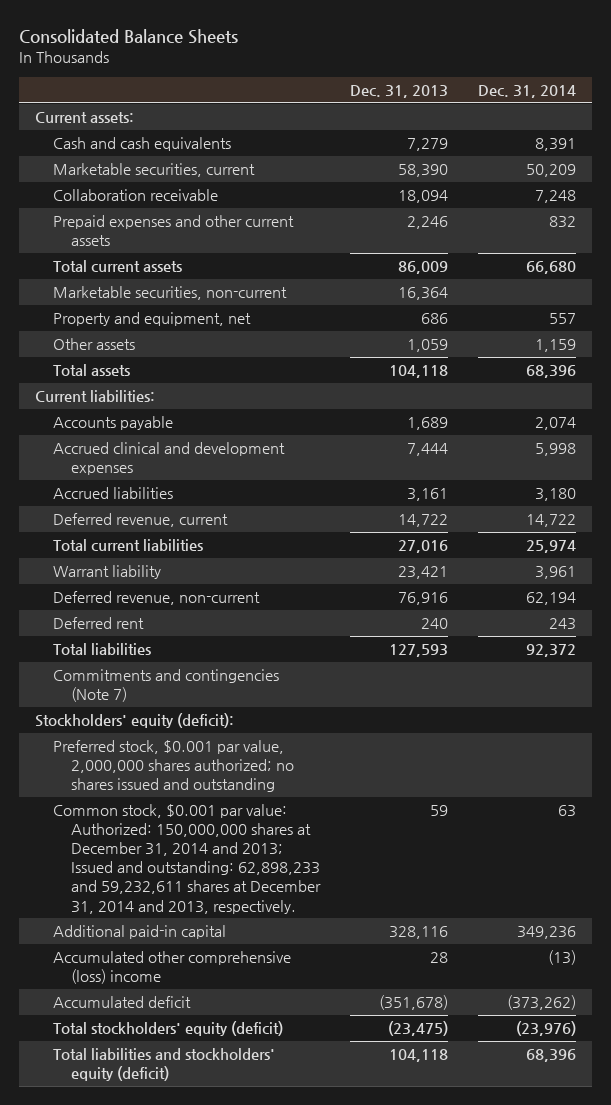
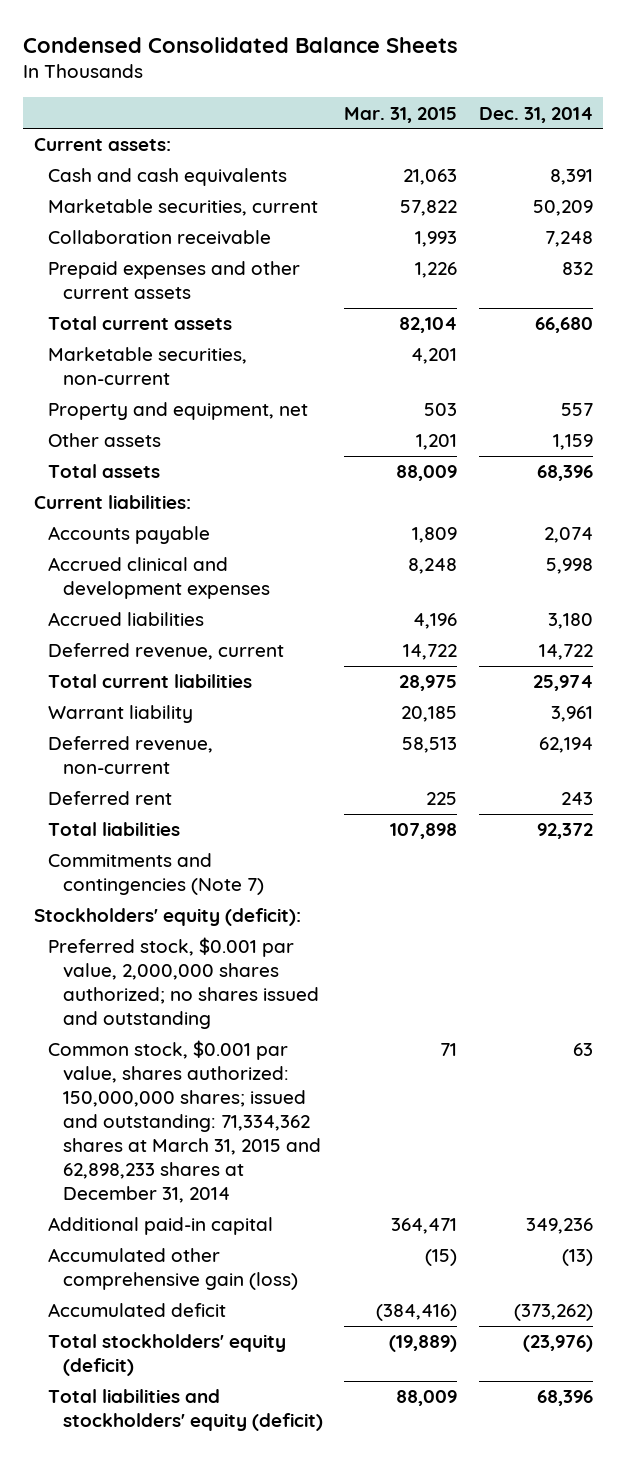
[19,29,239,45] Consolidated Balance Sheets -> [23,36,459,53] Condensed Consolidated Balance Sheets
[350,84,449,98] Dec. 31, 2013 -> none
none -> [344,106,458,123] Mar. 31, 2015
[52,804,321,914] Common stock, $0.001 par value: Authorized: 150,000,000 shares at December 31, 2014 and 2013; Issued and outstanding: 62,898,233 and 59,232,611 shares at December 31, 2014 and 2013, respectively. -> [48,1040,322,1204] Common stock, $0.001 par value, shares authorized: 150,000,000 shares; issued and outstanding: 71,334,362 shares at March 31, 2015 and 62,898,233 shares at December 31, 2014
[52,951,291,985] Accumulated other comprehensive (loss) income -> [48,1248,299,1291] Accumulated other comprehensive gain (loss)

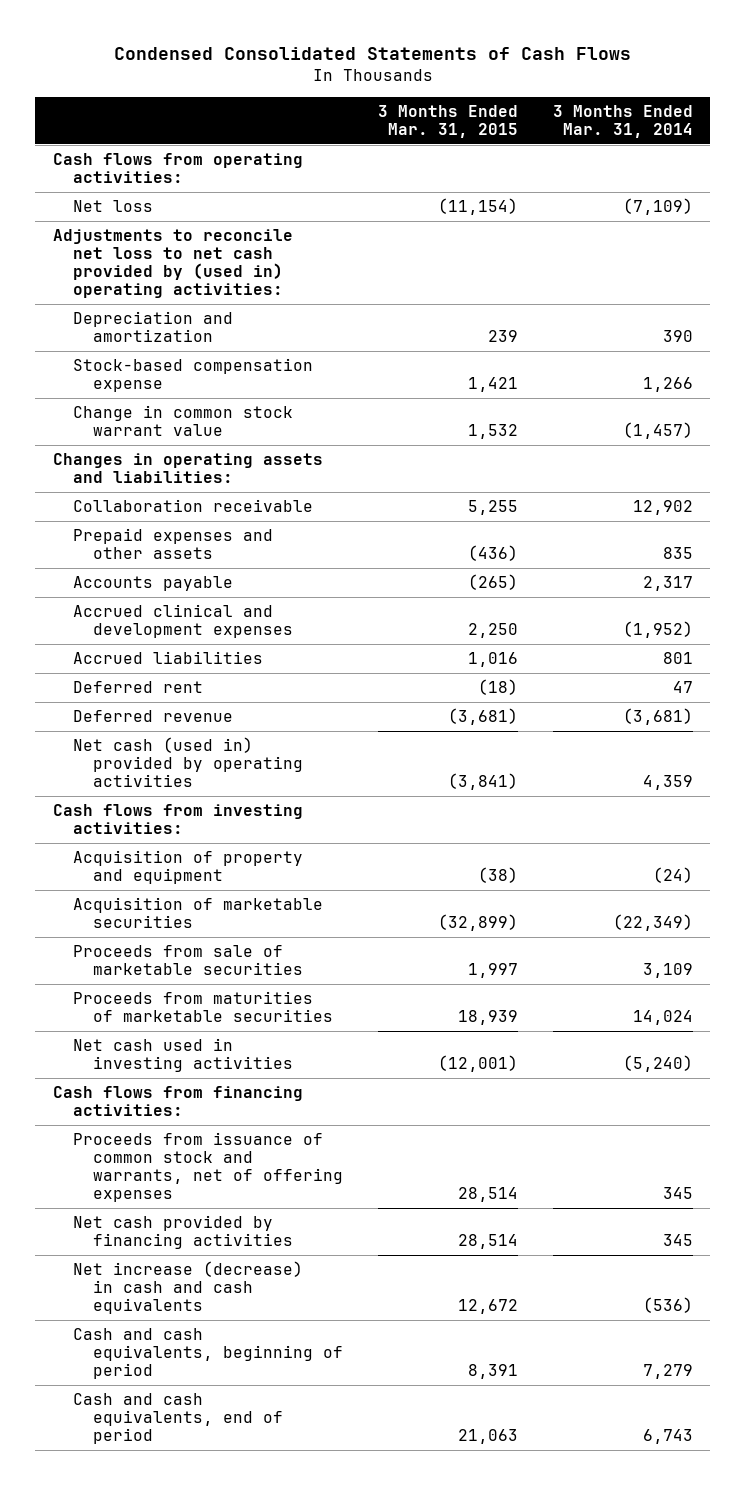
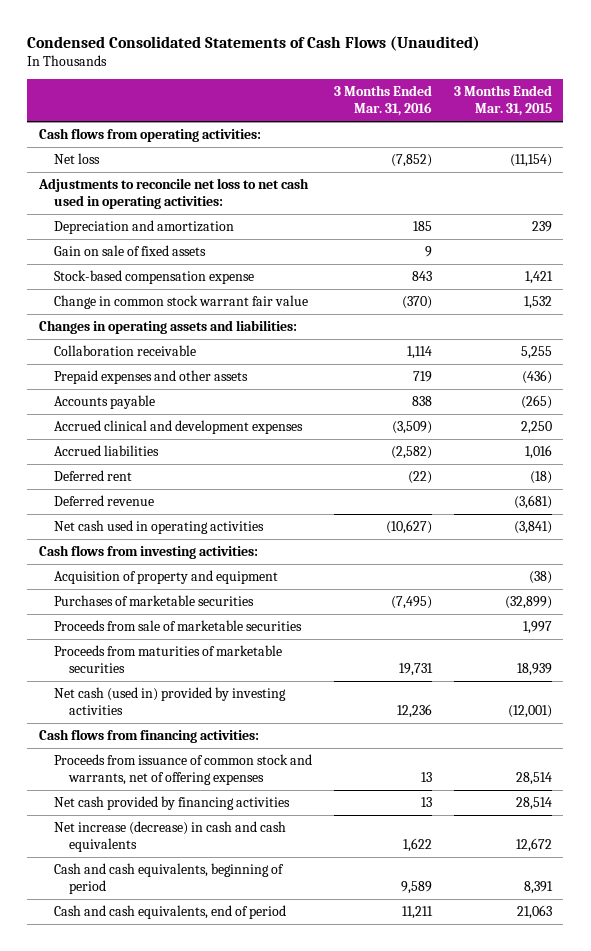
[113,46,631,60] Condensed Consolidated Statements of Cash Flows -> [27,36,481,52] Condensed Consolidated Statements of Cash Flows (Unaudited)
[552,104,693,138] 3 Months Ended Mar. 31, 2014 -> none
none -> [333,85,432,117] 3 Months Ended Mar. 31, 2016
[52,229,293,299] Adjustments to reconcile net loss to net cash provided by (used in) operating activities: -> [37,177,309,210] Adjustments to reconcile net loss to net cash used in operating activities:
none -> [53,244,206,256] Gain on sale of fixed assets
[72,405,293,437] Change in common stock warrant value -> [53,294,308,309] Change in common stock warrant fair value
[72,737,303,788] Net cash (used in) provided by operating activities -> [53,519,264,534] Net cash used in operating activities
[72,897,323,929] Acquisition of marketable securities -> [53,594,254,606] Purchases of marketable securities
[72,1038,293,1073] Net cash used in investing activities -> [53,686,286,716] Net cash (used in) provided by investing activities

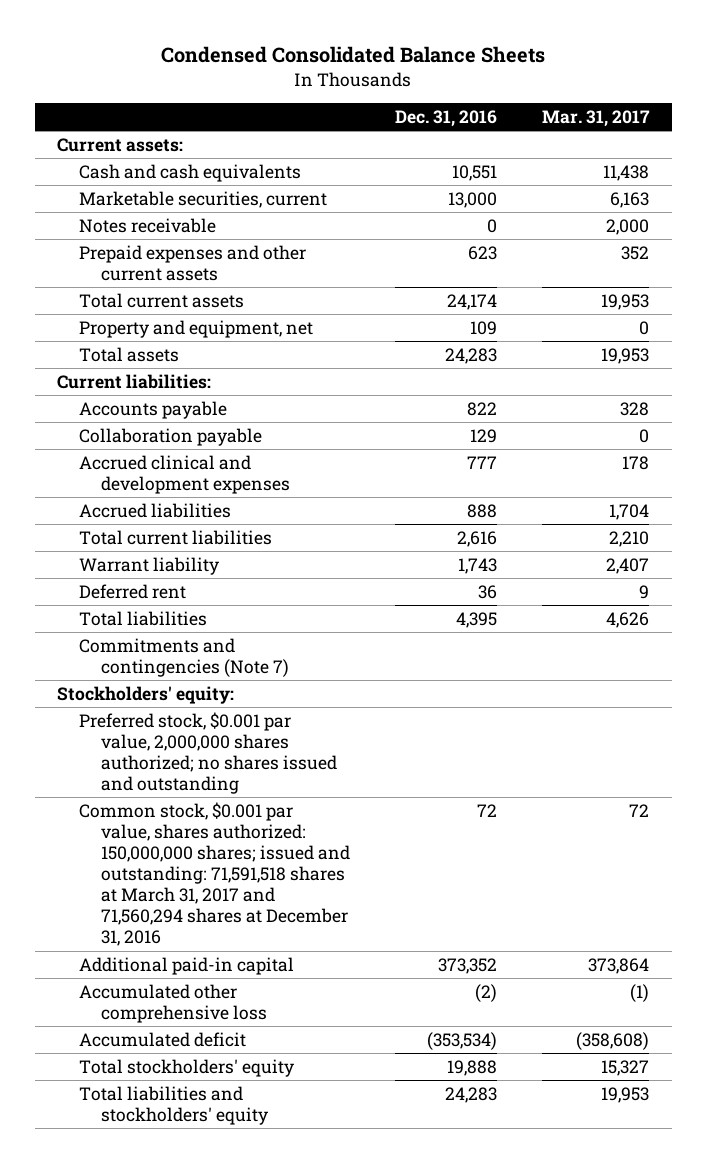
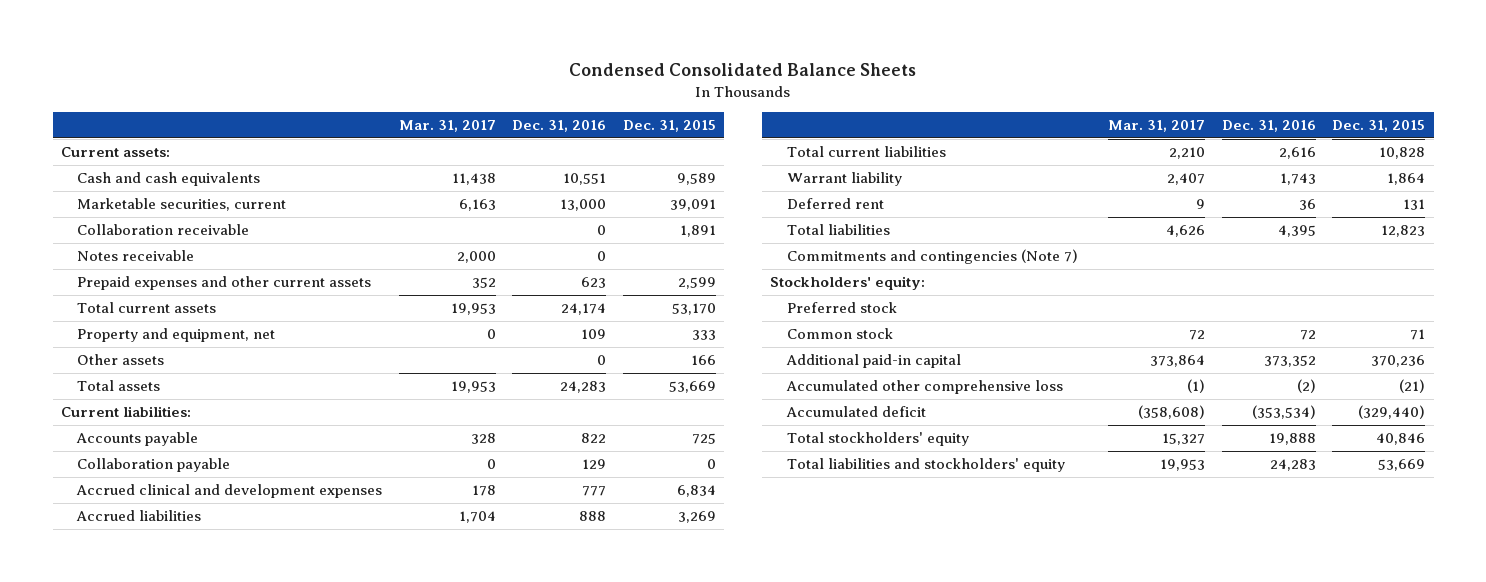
none -> [622,120,716,133] Dec. 31, 2015
none -> [77,224,250,236] Collaboration receivable
none -> [77,354,165,366] Other assets
[79,711,337,795] Preferred stock, $0.001 par value, 2,000,000 shares authorized; no shares issued and outstanding -> [786,302,897,314] Preferred stock
[79,801,350,947] Common stock, $0.001 par value, shares authorized: 150,000,000 shares; issued and outstanding: 71,591,518 shares at March 31, 2017 and 71,560,294 shares at December 31, 2016 -> [786,328,893,340] Common stock

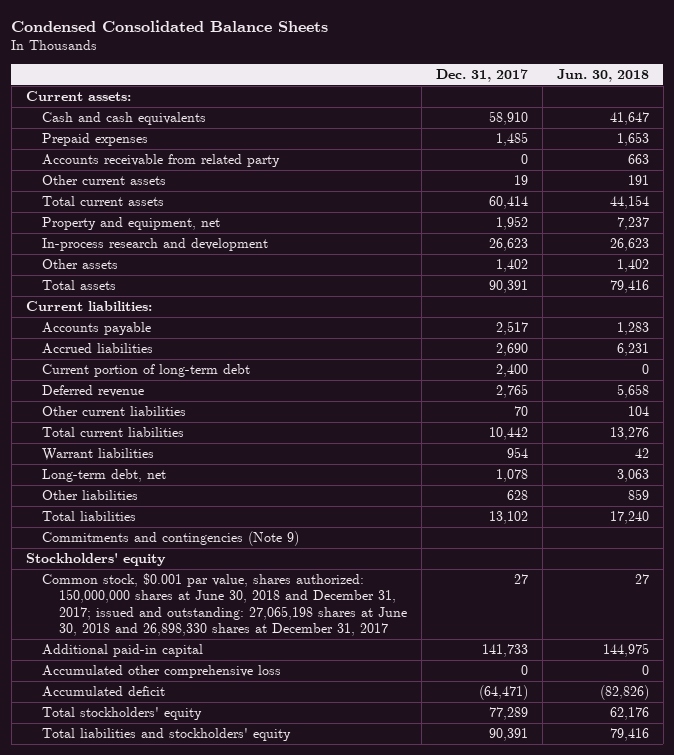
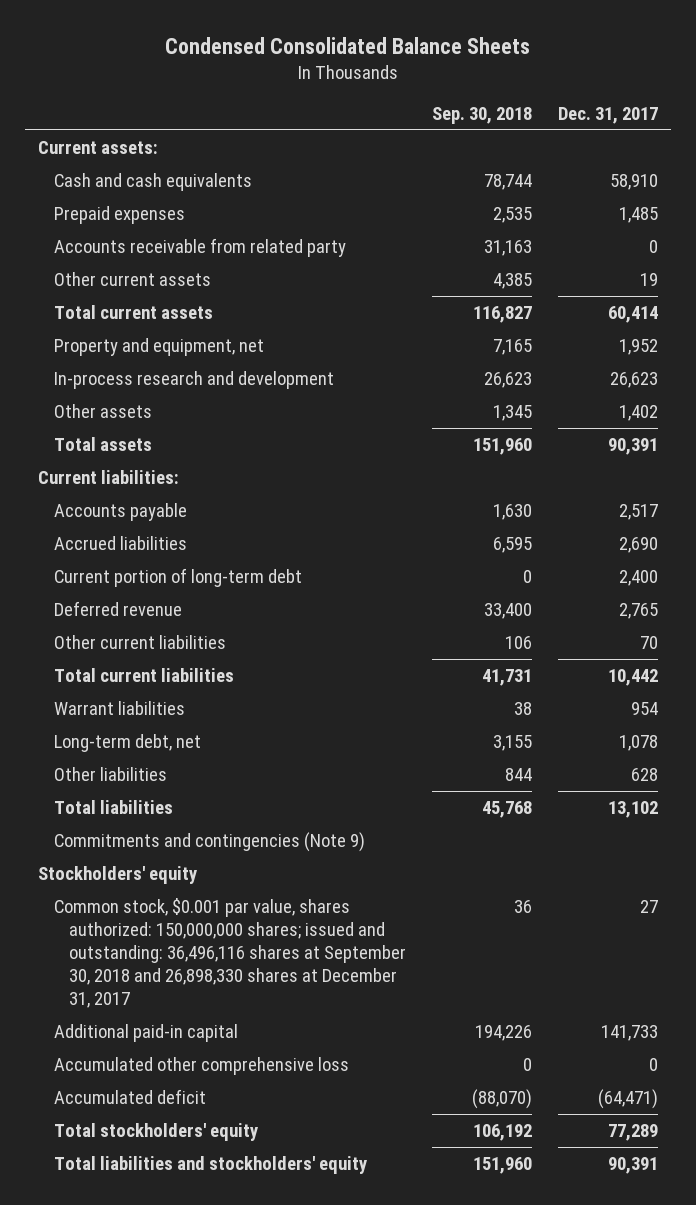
[556,68,649,82] Jun. 30, 2018 -> none
none -> [432,107,533,125] Sep. 30, 2018
[42,573,407,637] Common stock, $0.001 par value, shares authorized: 150,000,000 shares at June 30, 2018 and December 31, 2017; issued and outstanding: 27,065,198 shares at June 30, 2018 and 26,898,330 shares at December 31, 2017 -> [53,897,407,1009] Common stock, $0.001 par value, shares authorized: 150,000,000 shares; issued and outstanding: 36,496,116 shares at September 30, 2018 and 26,898,330 shares at December 31, 2017

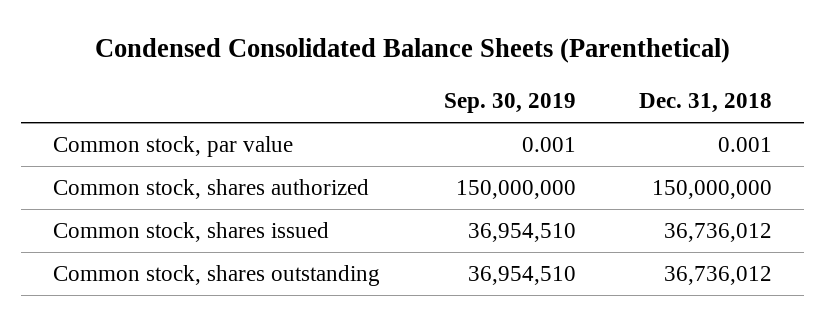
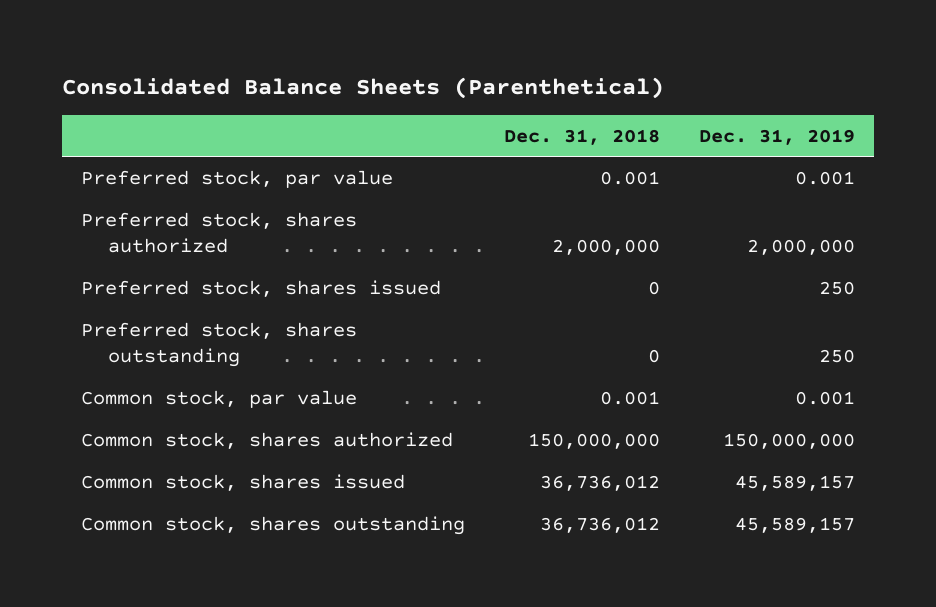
[94,37,730,63] Condensed Consolidated Balance Sheets (Parenthetical) -> [62,77,665,100] Consolidated Balance Sheets (Parenthetical)
[443,93,576,114] Sep. 30, 2019 -> none
none -> [698,128,855,145] Dec. 31, 2019
none -> [81,169,394,188] Preferred stock, par value
none -> [81,211,358,254] Preferred stock, shares authorized
none -> [81,279,442,297] Preferred stock, shares issued
none -> [81,321,358,368] Preferred stock, shares outstanding

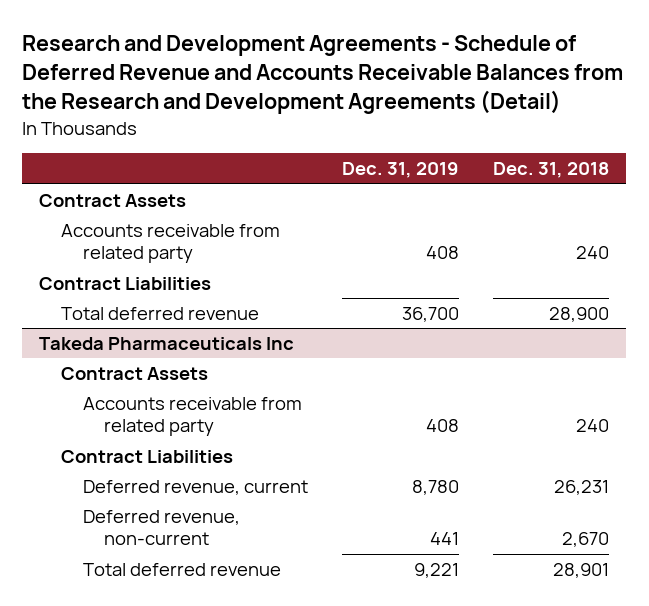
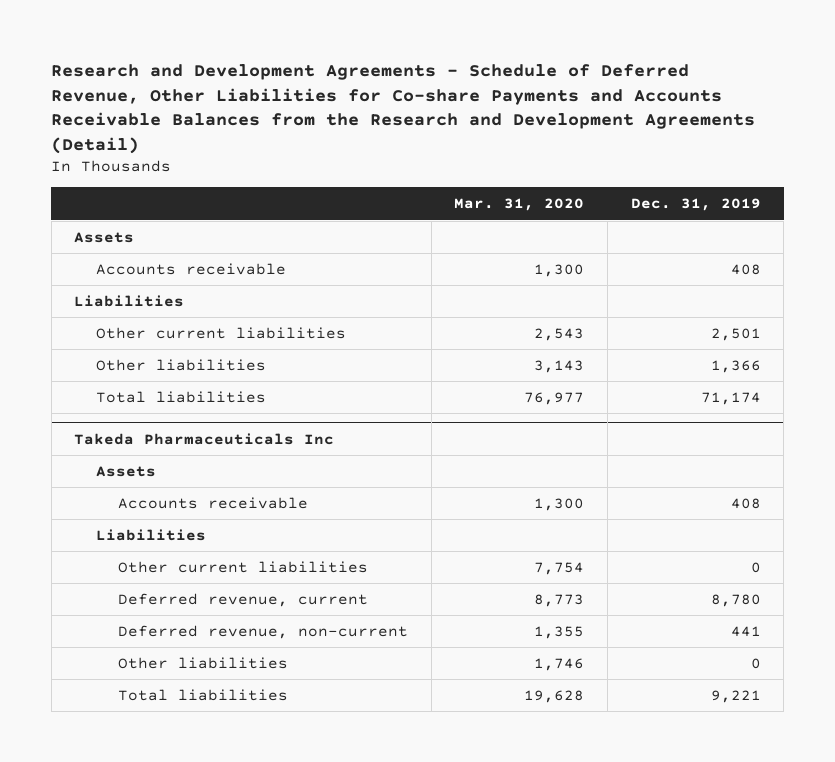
[22,35,624,115] Research and Development Agreements - Schedule of Deferred Revenue and Accounts Receivable Balances from the Research and Development Agreements (Detail) -> [51,63,756,154] Research and Development Agreements - Schedule of Deferred Revenue, Other Liabilities for Co-share Payments and Accounts Receivable Balances from the Research and Development Agreements (Detail)
[493,162,610,179] Dec. 31, 2018 -> none
none -> [454,198,585,212] Mar. 31, 2020
[60,307,259,321] Total deferred revenue -> none
[39,194,187,208] Contract Assets -> [74,231,135,243] Assets
[60,224,280,264] Accounts receivable from related party -> [96,262,287,275] Accounts receivable
[39,277,212,291] Contract Liabilities -> [74,294,185,307] Liabilities
none -> [96,326,347,339] Other current liabilities
none -> [96,358,267,371] Other liabilities
none -> [96,390,267,403] Total liabilities
[60,367,208,381] Contract Assets -> [96,465,157,477] Assets
[82,397,302,437] Accounts receivable from related party -> [118,496,309,509] Accounts receivable
[60,450,233,464] Contract Liabilities -> [96,528,207,541] Liabilities
none -> [118,560,369,573] Other current liabilities
none -> [118,656,289,669] Other liabilities
[82,563,281,577] Total deferred revenue -> [118,688,289,701] Total liabilities

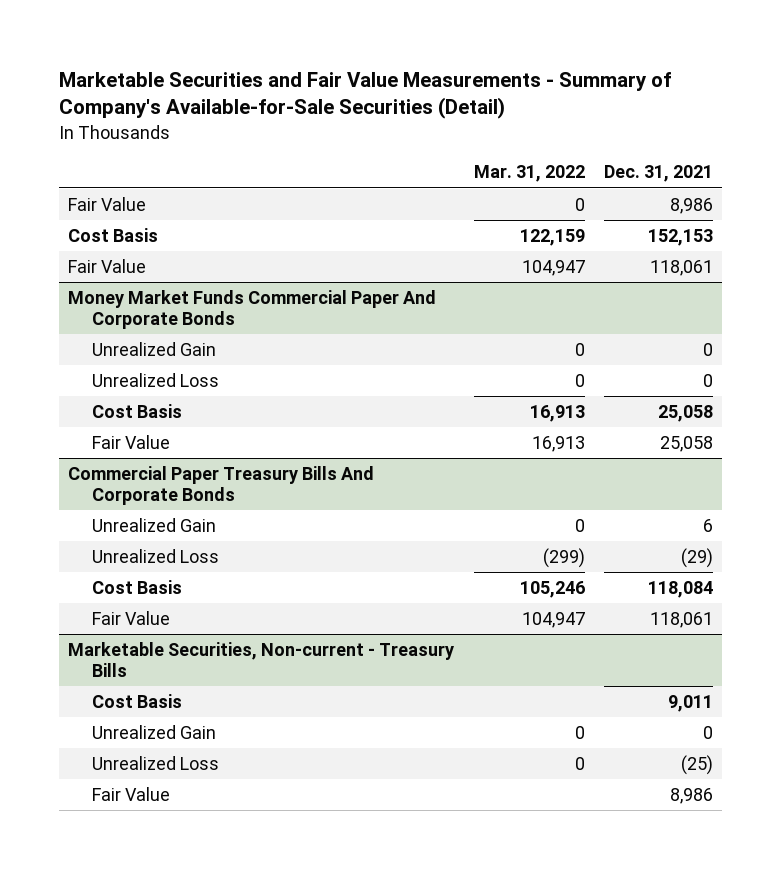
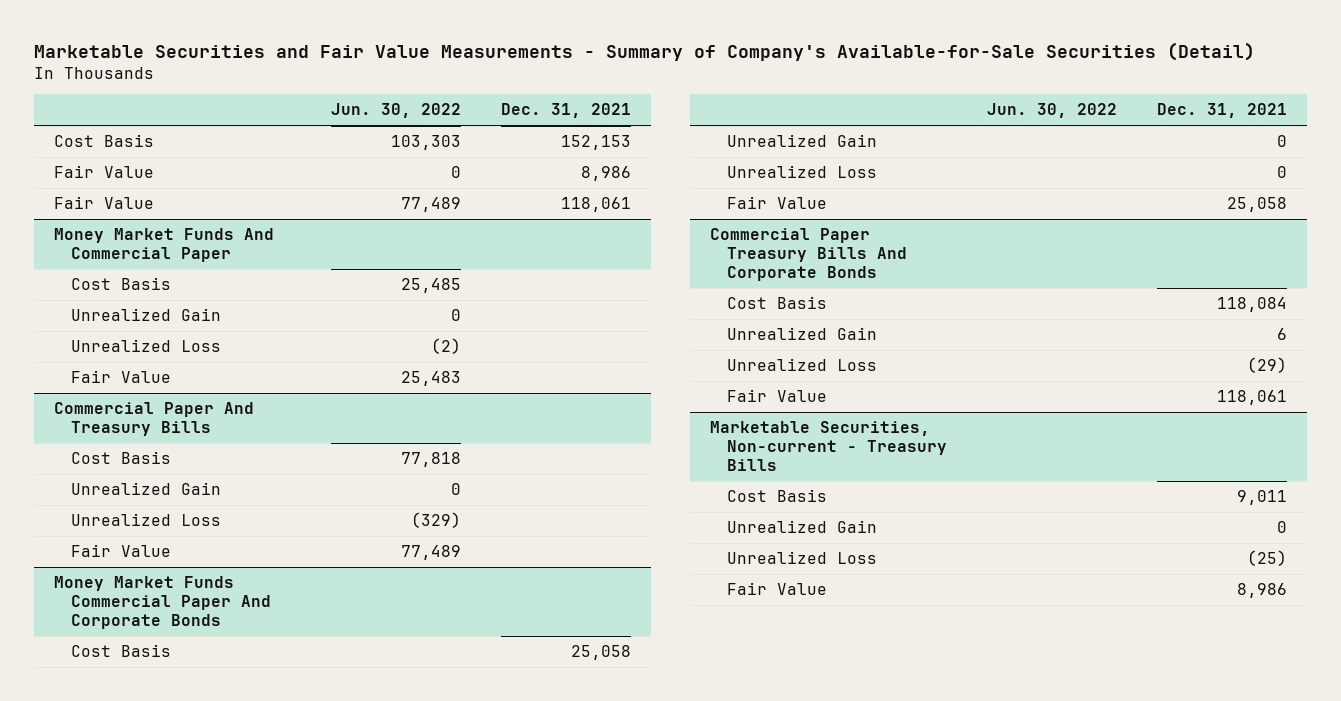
[473,165,585,183] Mar. 31, 2022 -> none
none -> [330,103,461,119] Jun. 30, 2022
[68,196,147,211] Fair Value -> [53,165,154,179] Fair Value
none -> [53,228,274,263] Money Market Funds And Commercial Paper
none -> [70,277,171,291] Cost Basis
none -> [70,308,221,322] Unrealized Gain
none -> [70,339,221,353] Unrealized Loss
none -> [70,370,171,384] Fair Value
none -> [53,402,254,437] Commercial Paper And Treasury Bills
none -> [70,451,171,465] Cost Basis
none -> [70,482,221,496] Unrealized Gain
none -> [70,513,221,527] Unrealized Loss
none -> [70,544,171,558] Fair Value
[91,403,182,418] Cost Basis -> [70,644,171,658] Cost Basis
[91,579,182,594] Cost Basis -> [726,296,827,310] Cost Basis

